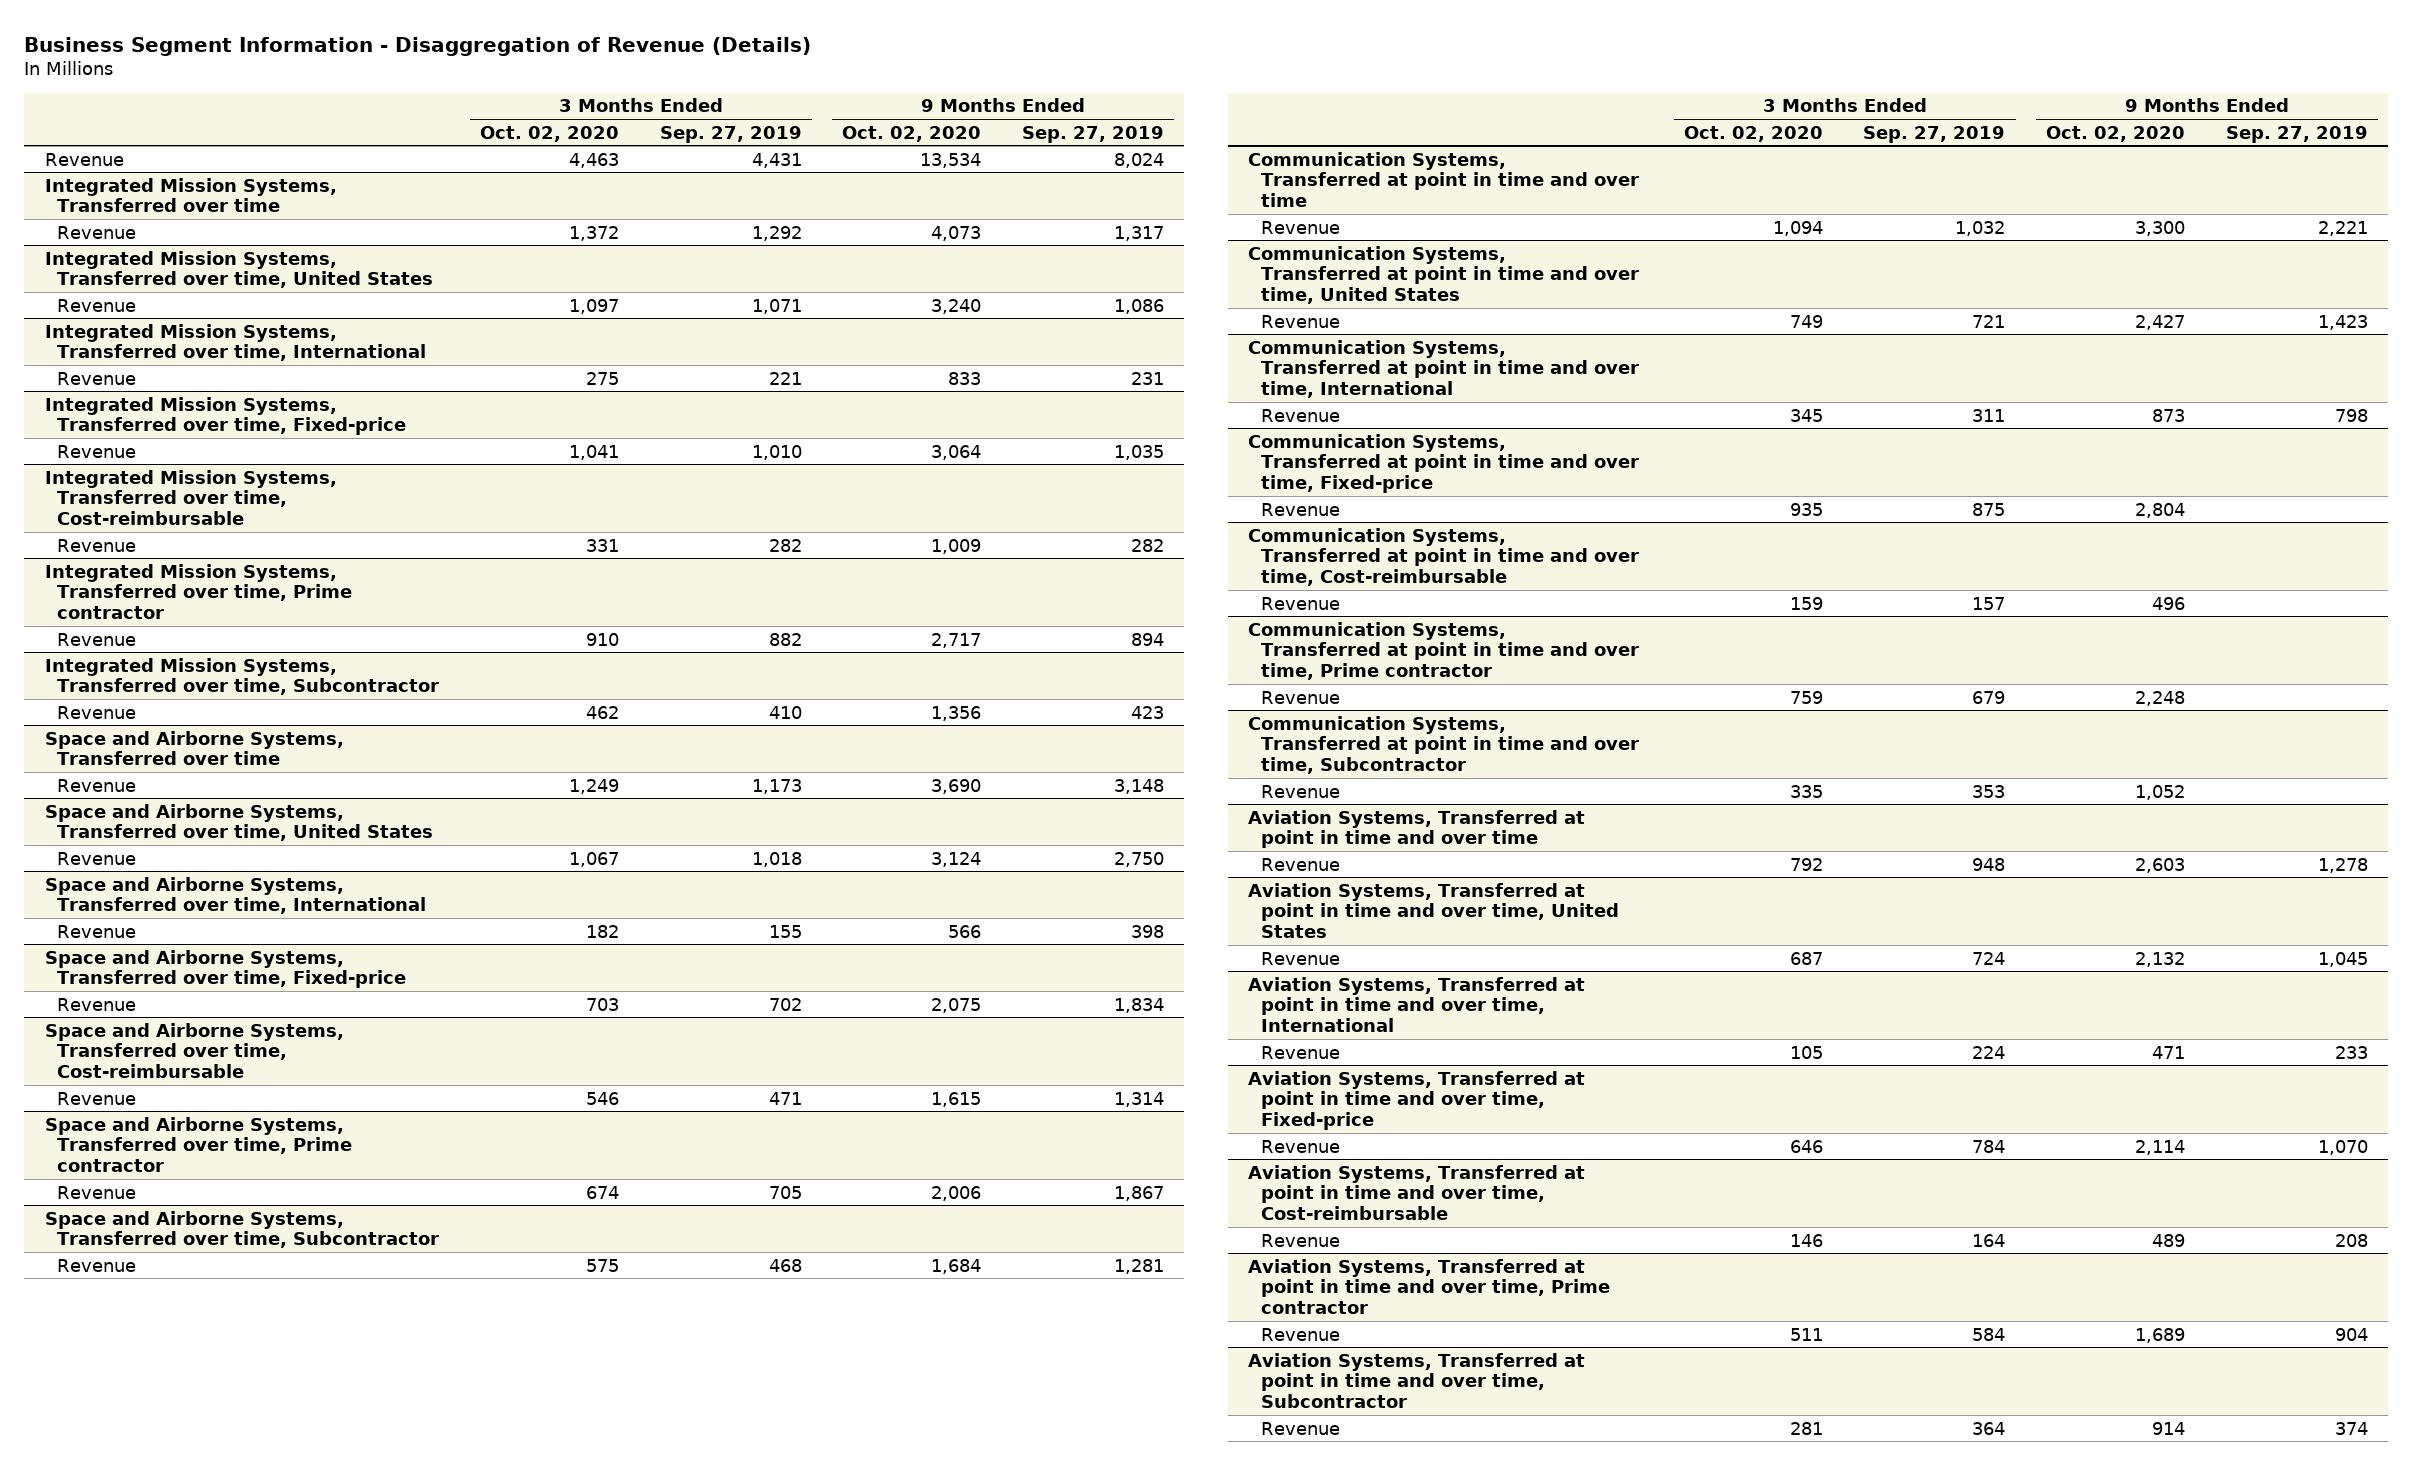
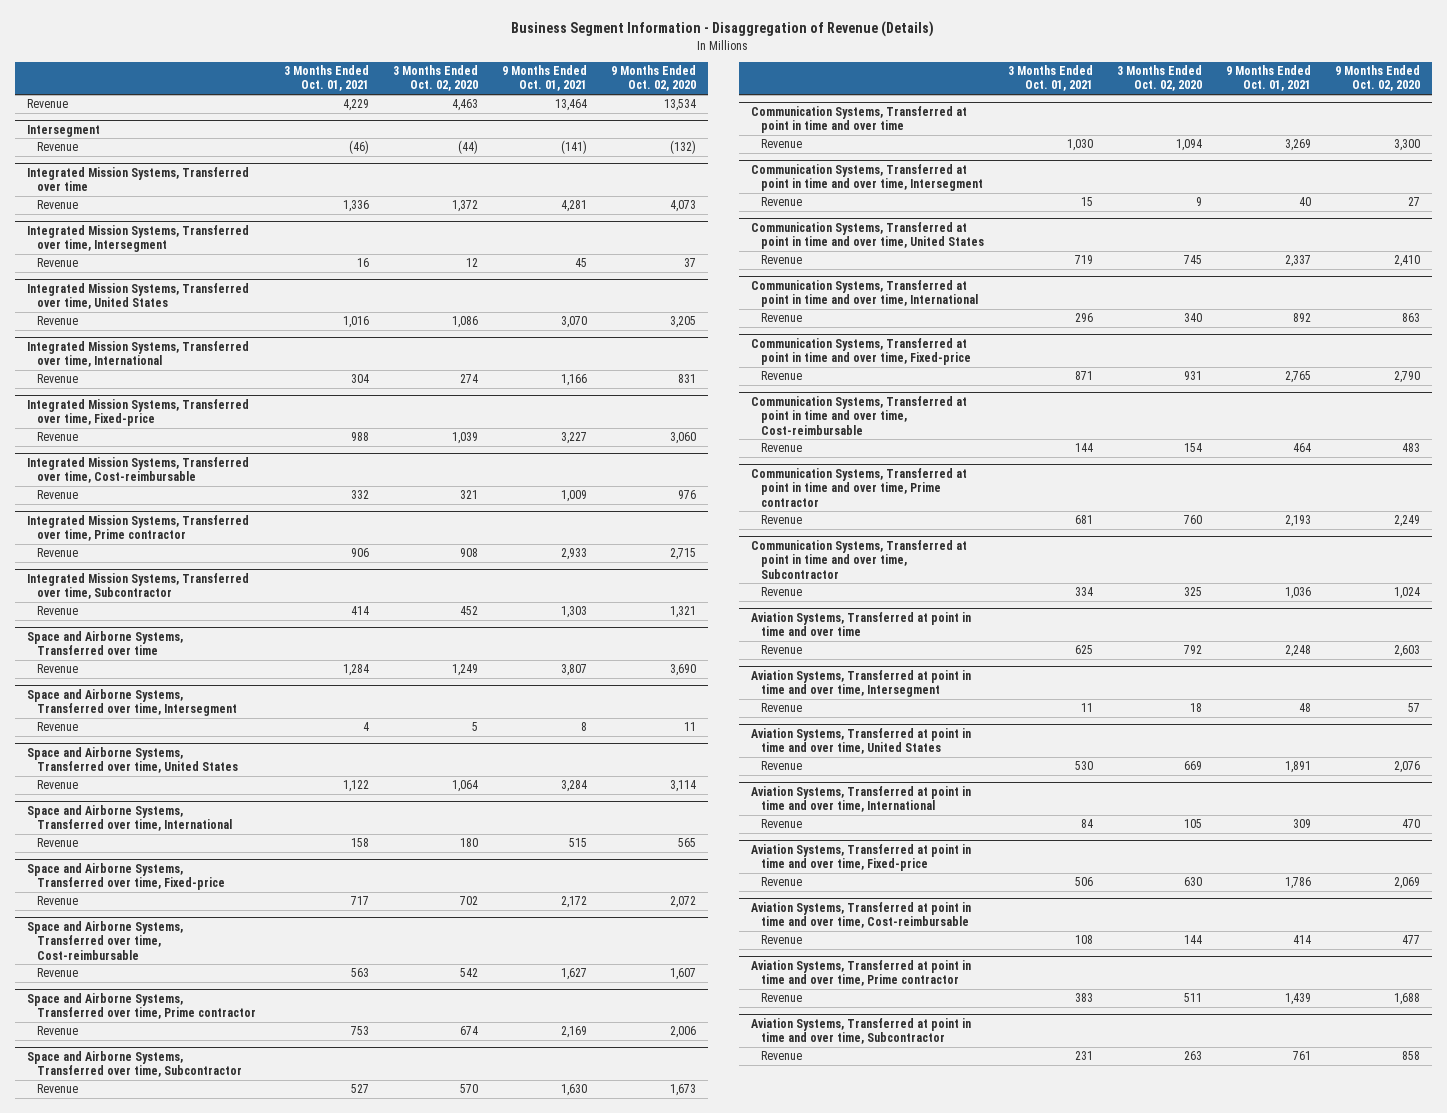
[659,125,802,143] Sep. 27, 2019 -> none
[1021,125,1164,143] Sep. 27, 2019 -> none
none -> [283,64,369,92] 3 Months Ended Oct. 01, 2021
none -> [502,64,588,92] 9 Months Ended Oct. 01, 2021
none -> [26,124,100,137] Intersegment
none -> [36,142,78,152] Revenue
none -> [26,224,249,253] Integrated Mission Systems, Transferred over time, Intersegment
none -> [36,258,78,268] Revenue
[569,298,620,314] 1,097 -> [452,316,479,329] 1,086
[931,298,982,314] 3,240 -> [670,316,697,329] 3,205
[586,371,620,385] 275 -> [460,374,479,384] 274
[948,371,982,385] 833 -> [678,374,697,384] 831
[569,444,620,460] 1,041 -> [452,432,479,445] 1,039
[931,444,982,460] 3,064 -> [670,432,697,445] 3,060
[586,538,620,552] 331 -> [460,490,479,500] 321
[931,538,982,554] 1,009 -> [678,490,697,500] 976
[586,632,620,646] 910 -> [460,548,479,558] 908
[931,632,982,648] 2,717 -> [670,548,697,561] 2,715
[586,705,620,719] 462 -> [460,606,479,616] 452
[931,705,982,721] 1,356 -> [670,606,697,619] 1,321
none -> [26,688,237,717] Space and Airborne Systems, Transferred over time, Intersegment
none -> [36,722,78,732] Revenue
[569,851,620,867] 1,067 -> [452,780,479,793] 1,064
[931,851,982,867] 3,124 -> [670,780,697,793] 3,114
[586,924,620,938] 182 -> [460,838,479,848] 180
[948,924,982,938] 566 -> [678,838,697,848] 565
[586,997,620,1011] 703 -> [460,896,479,906] 702
[931,997,982,1013] 2,075 -> [670,896,697,909] 2,072
[586,1091,620,1105] 546 -> [460,968,479,978] 542
[931,1091,982,1107] 1,615 -> [670,968,697,981] 1,607
[586,1258,620,1272] 575 -> [460,1084,479,1094] 570
[931,1258,982,1274] 1,684 -> [670,1084,697,1097] 1,673
none -> [750,163,983,192] Communication Systems, Transferred at point in time and over time, Intersegment
none -> [760,197,802,207] Revenue
[1789,314,1823,328] 749 -> [1184,255,1203,265] 745
[2135,314,2186,330] 2,427 -> [1394,255,1421,268] 2,410
[1789,408,1823,422] 345 -> [1184,313,1203,323] 340
[2152,408,2186,422] 873 -> [1402,313,1421,323] 863
[1789,502,1823,516] 935 -> [1184,371,1203,381] 931
[2135,502,2186,518] 2,804 -> [1394,371,1421,384] 2,790
[1789,596,1823,610] 159 -> [1184,443,1203,453] 154
[2152,596,2186,610] 496 -> [1402,443,1421,453] 483
[1789,690,1823,704] 759 -> [1184,515,1203,525] 760
[2135,690,2186,706] 2,248 -> [1394,515,1421,528] 2,249
[1789,784,1823,798] 335 -> [1184,587,1203,597] 325
[2135,784,2186,800] 1,052 -> [1394,587,1421,600] 1,024
none -> [750,669,971,698] Aviation Systems, Transferred at point in time and over time, Intersegment
none -> [760,703,802,713] Revenue
[1789,951,1823,965] 687 -> [1184,761,1203,771] 669
[2135,951,2186,967] 2,132 -> [1394,761,1421,774] 2,076
[2152,1045,2186,1059] 471 -> [1402,819,1421,829] 470
[1789,1139,1823,1153] 646 -> [1184,877,1203,887] 630
[2135,1139,2186,1155] 2,114 -> [1394,877,1421,890] 2,069
[1789,1233,1823,1247] 146 -> [1184,935,1203,945] 144
[2152,1233,2186,1247] 489 -> [1402,935,1421,945] 477
[2135,1327,2186,1343] 1,689 -> [1394,993,1421,1006] 1,688
[1789,1421,1823,1435] 281 -> [1184,1051,1203,1061] 263
[2152,1421,2186,1435] 914 -> [1402,1051,1421,1061] 858

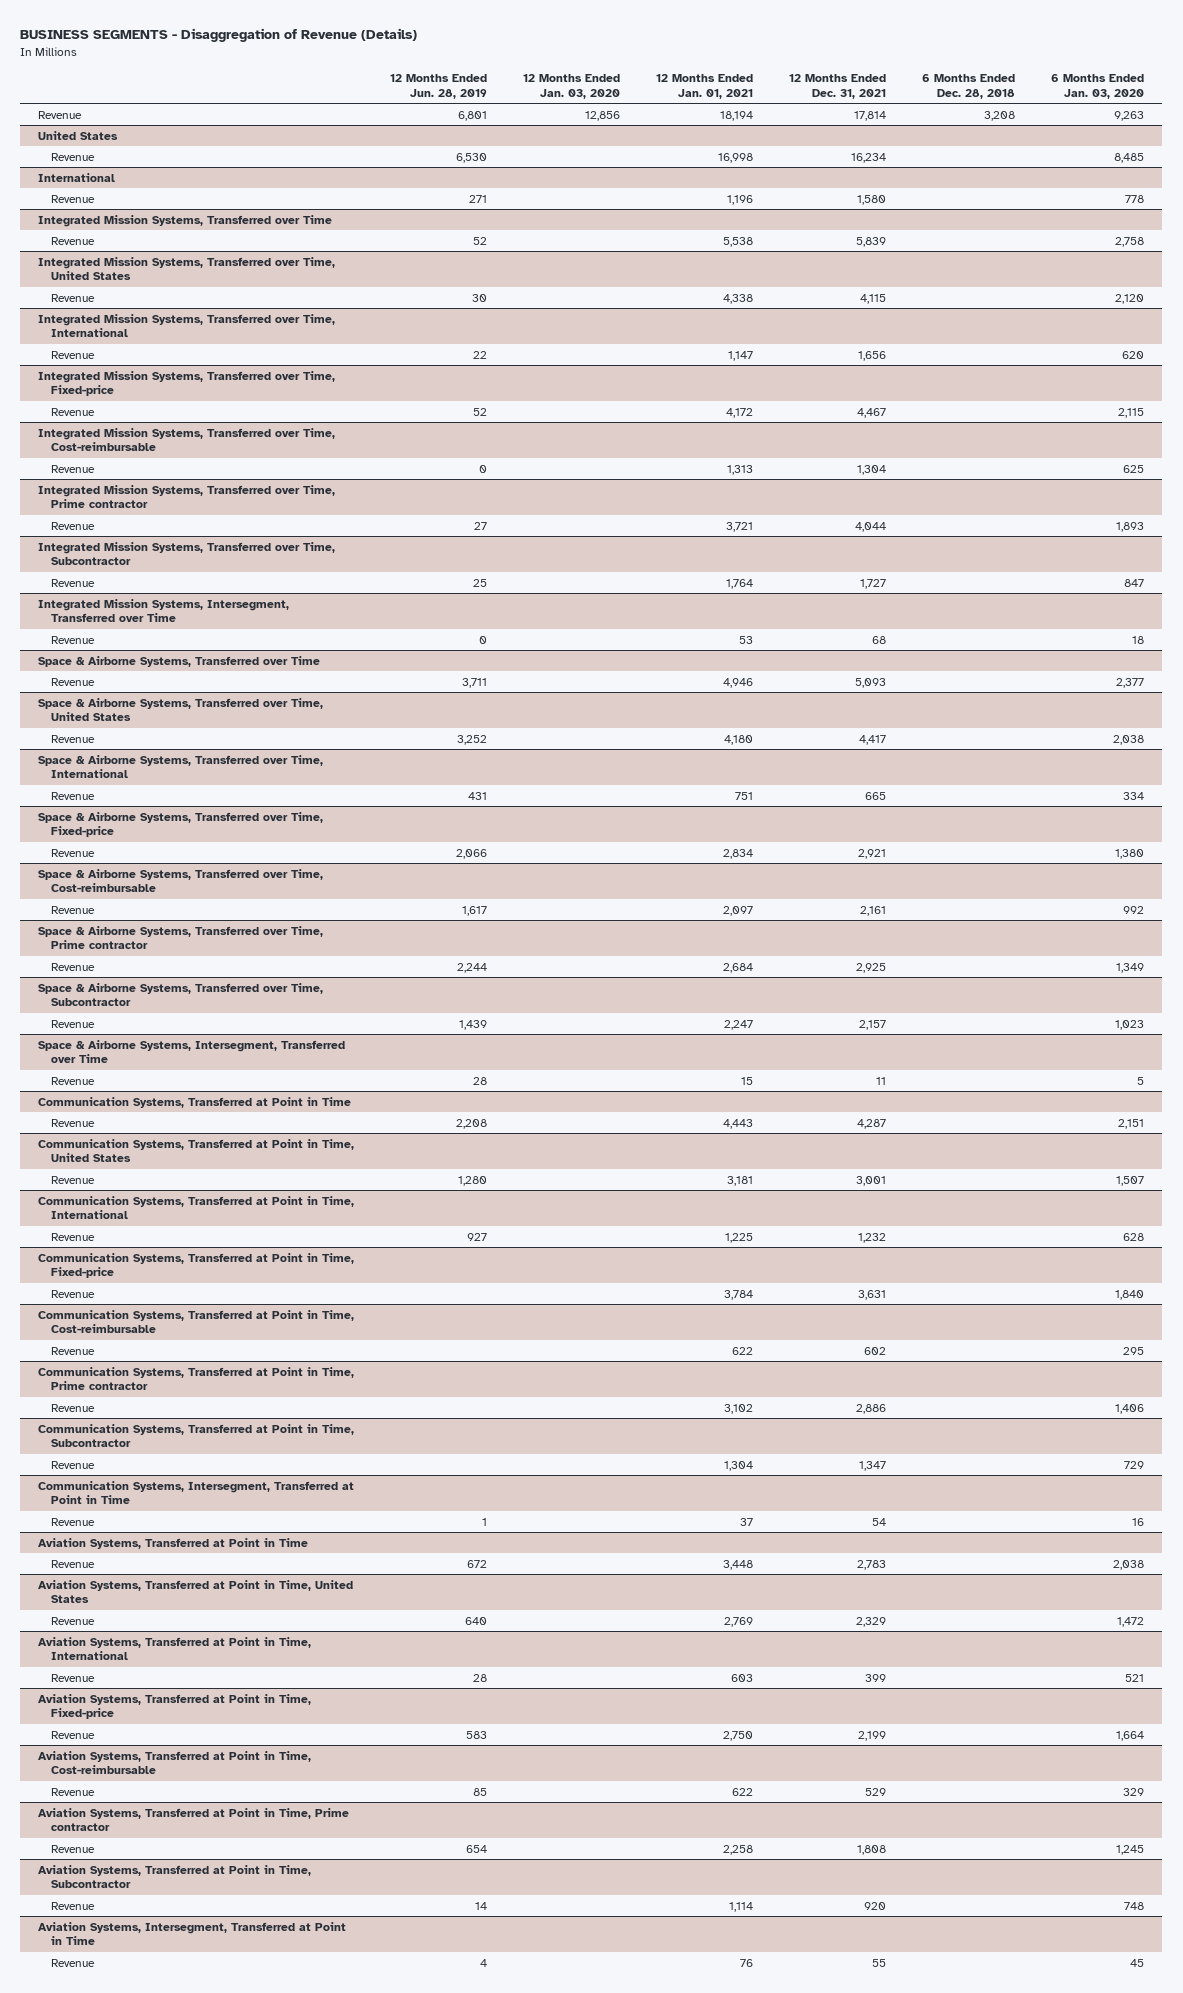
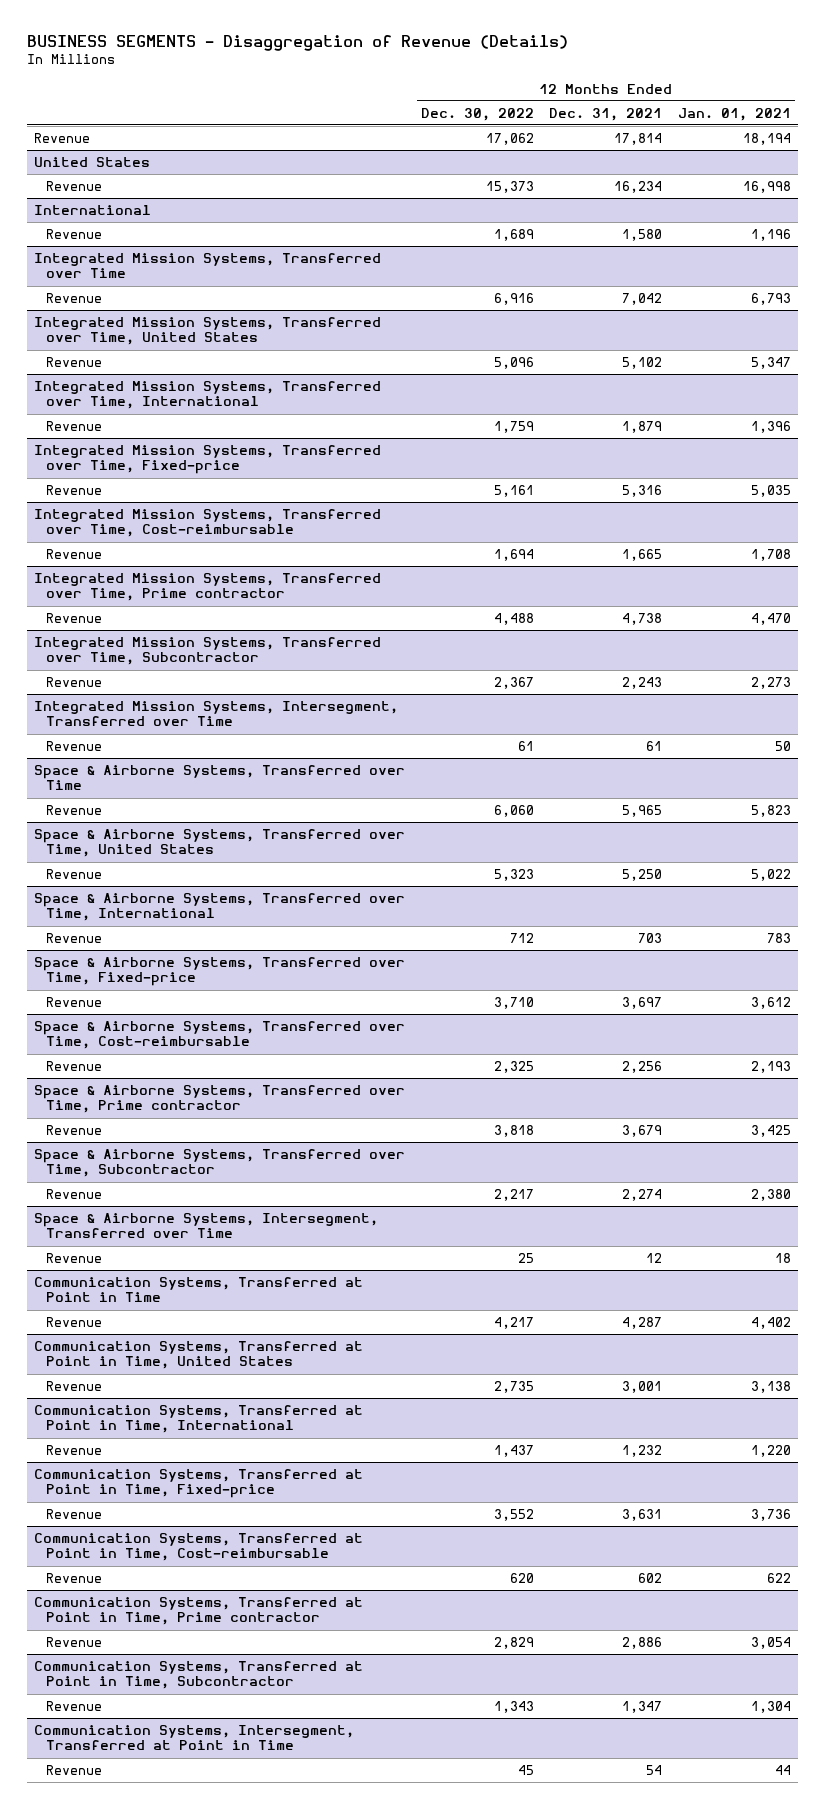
[390,74,488,99] 12 Months Ended Jun. 28, 2019 -> none
[523,74,621,99] 12 Months Ended Jan. 03, 2020 -> none
[922,74,1016,99] 6 Months Ended Dec. 28, 2018 -> none
[1051,74,1145,99] 6 Months Ended Jan. 03, 2020 -> none
none -> [420,107,534,121] Dec. 30, 2022
[723,236,754,247] 5,538 -> [750,292,791,305] 6,793
[856,236,887,247] 5,839 -> [622,292,663,305] 7,042
[723,293,754,304] 4,338 -> [750,356,791,369] 5,347
[860,293,887,304] 4,115 -> [622,356,663,369] 5,102
[728,350,754,361] 1,147 -> [750,420,791,433] 1,396
[858,350,887,361] 1,656 -> [622,420,663,433] 1,879
[726,407,754,418] 4,172 -> [750,484,791,497] 5,035
[857,407,887,418] 4,467 -> [622,484,663,497] 5,316
[727,464,754,475] 1,313 -> [750,548,791,561] 1,708
[857,464,887,475] 1,304 -> [622,548,663,561] 1,665
[726,521,754,532] 3,721 -> [750,612,791,625] 4,470
[855,521,887,532] 4,044 -> [622,612,663,625] 4,738
[726,578,754,589] 1,764 -> [750,676,791,689] 2,273
[860,578,887,589] 1,727 -> [622,676,663,689] 2,243
[739,635,754,644] 53 -> [774,740,791,751] 50
[872,635,887,644] 68 -> [646,740,663,751] 61
[723,677,754,688] 4,946 -> [750,804,791,817] 5,823
[855,677,887,688] 5,093 -> [622,804,663,817] 5,965
[724,734,754,745] 4,180 -> [750,868,791,881] 5,022
[859,734,887,745] 4,417 -> [622,868,663,881] 5,250
[735,791,754,800] 751 -> [766,932,791,943] 783
[865,791,887,800] 665 -> [638,932,663,943] 703
[723,848,754,859] 2,834 -> [750,996,791,1009] 3,612
[858,848,887,859] 2,921 -> [622,996,663,1009] 3,697
[723,905,754,916] 2,097 -> [750,1060,791,1073] 2,193
[860,905,887,916] 2,161 -> [622,1060,663,1073] 2,256
[723,962,754,973] 2,684 -> [750,1124,791,1137] 3,425
[856,962,887,973] 2,925 -> [622,1124,663,1137] 3,679
[724,1019,754,1030] 2,247 -> [750,1188,791,1201] 2,380
[859,1019,887,1030] 2,157 -> [622,1188,663,1201] 2,274
[741,1076,754,1085] 15 -> [774,1252,791,1263] 18
[876,1076,887,1085] 11 -> [646,1252,663,1263] 12
[723,1118,754,1129] 4,443 -> [750,1316,791,1329] 4,402
[727,1175,754,1186] 3,181 -> [750,1380,791,1393] 3,138
[725,1232,754,1243] 1,225 -> [750,1444,791,1457] 1,220
[724,1289,754,1300] 3,784 -> [750,1508,791,1521] 3,736
[724,1403,754,1414] 3,102 -> [750,1636,791,1649] 3,054
[38,1537,309,1549] Aviation Systems, Transferred at Point in Time -> none
[50,1559,95,1568] Revenue -> none
[38,1579,354,1604] Aviation Systems, Transferred at Point in Time, United States -> none
[50,1616,95,1625] Revenue -> none
[38,1636,312,1661] Aviation Systems, Transferred at Point in Time, International -> none
[50,1673,95,1682] Revenue -> none
[38,1693,312,1720] Aviation Systems, Transferred at Point in Time, Fixed-price -> none
[50,1730,95,1739] Revenue -> none
[38,1750,312,1775] Aviation Systems, Transferred at Point in Time, Cost-reimbursable -> none
[50,1787,95,1796] Revenue -> none
[38,1807,350,1832] Aviation Systems, Transferred at Point in Time, Prime contractor -> none
[50,1844,95,1853] Revenue -> none
[38,1864,312,1889] Aviation Systems, Transferred at Point in Time, Subcontractor -> none
[50,1901,95,1910] Revenue -> none
[38,1921,347,1946] Aviation Systems, Intersegment, Transferred at Point in Time -> none
[50,1958,95,1967] Revenue -> none
[740,1517,754,1526] 37 -> [774,1764,791,1775] 44

